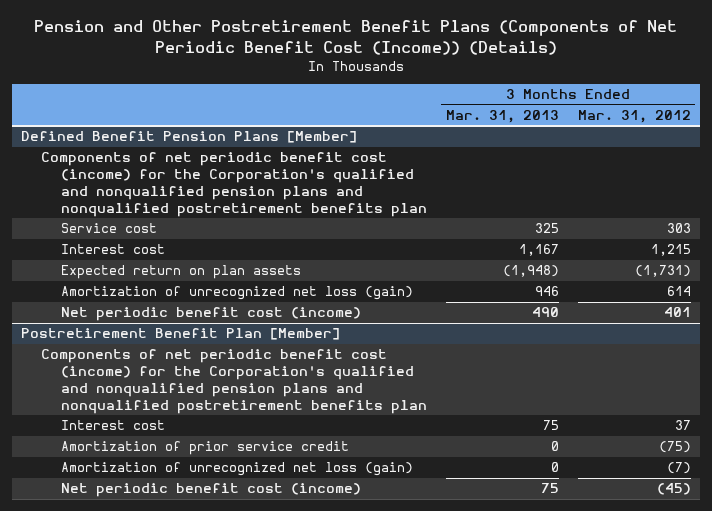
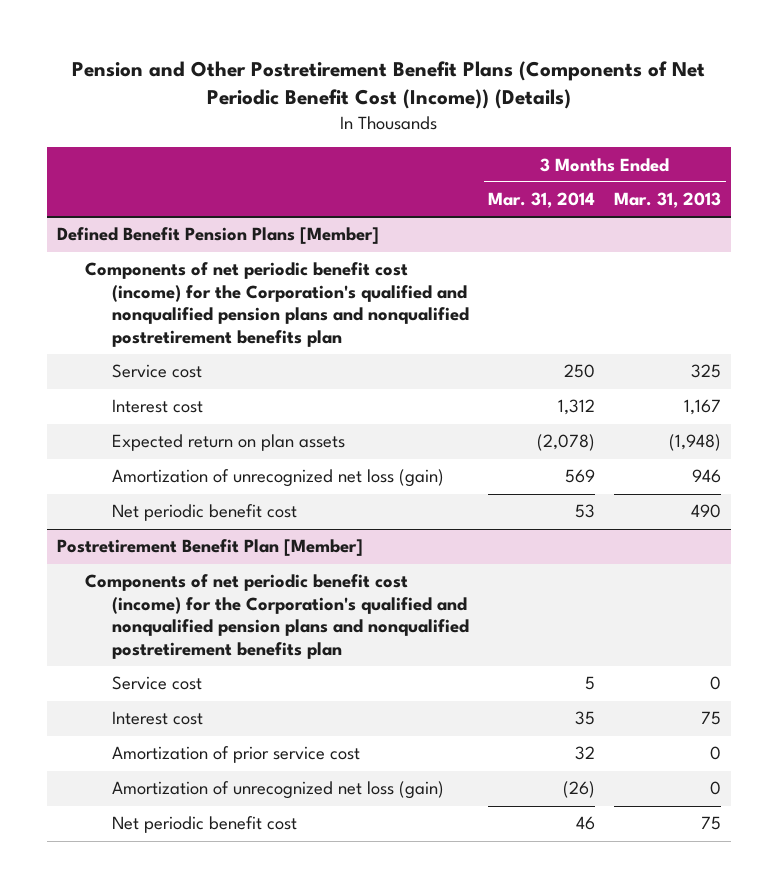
[577,110,691,124] Mar. 31, 2012 -> none
none -> [488,192,596,209] Mar. 31, 2014
[61,307,362,322] Net periodic benefit cost (income) -> [112,504,298,522] Net periodic benefit cost
none -> [112,676,203,691] Service cost
[61,441,350,456] Amortization of prior service credit -> [112,746,361,764] Amortization of prior service cost
[61,483,362,498] Net periodic benefit cost (income) -> [112,816,298,834] Net periodic benefit cost

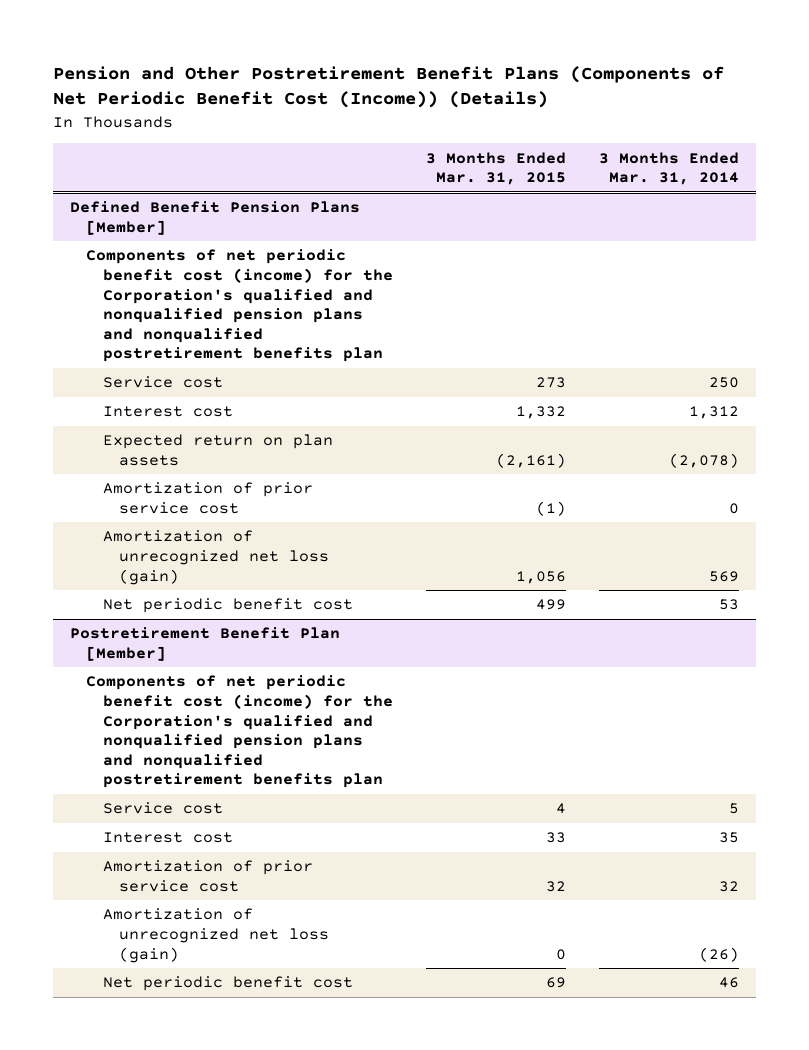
[614,192,722,209] Mar. 31, 2013 -> none
none -> [426,151,567,186] 3 Months Ended Mar. 31, 2015
none -> [102,482,313,514] Amortization of prior service cost

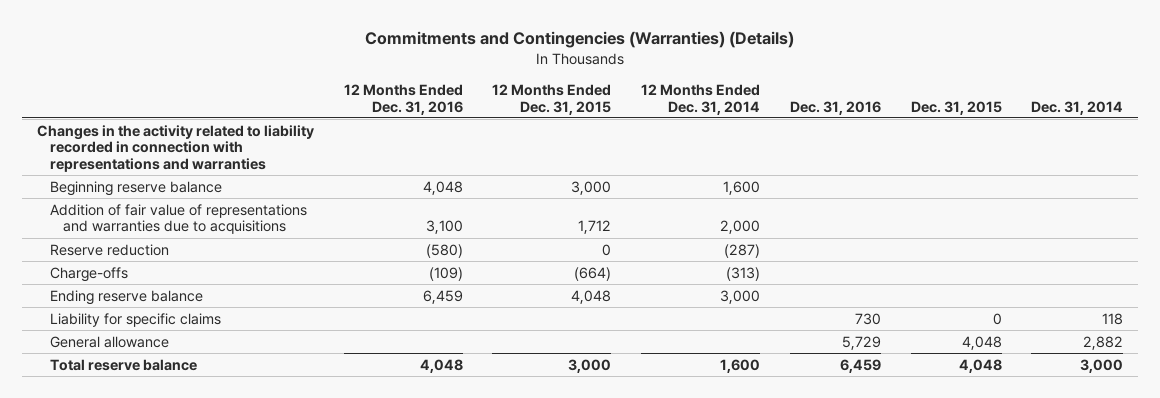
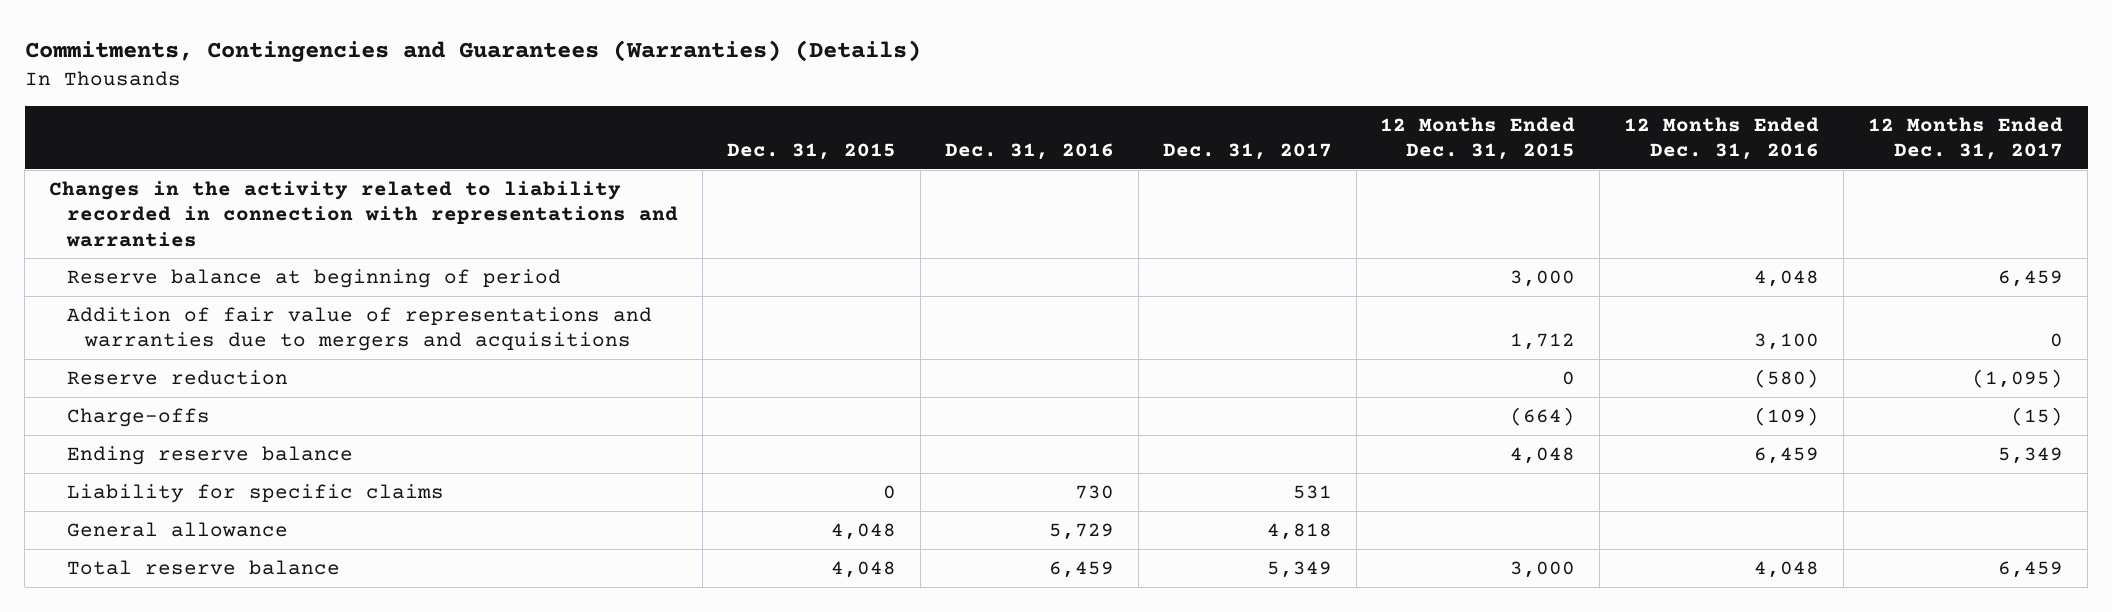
[365,31,795,49] Commitments and Contingencies (Warranties) (Details) -> [24,39,921,62] Commitments, Contingencies and Guarantees (Warranties) (Details)
[641,83,761,115] 12 Months Ended Dec. 31, 2014 -> none
[1031,100,1124,115] Dec. 31, 2014 -> none
none -> [1162,143,1332,161] Dec. 31, 2017
none -> [1868,116,2064,161] 12 Months Ended Dec. 31, 2017
[49,180,222,196] Beginning reserve balance -> [66,268,561,288] Reserve balance at beginning of period
[49,203,307,235] Addition of fair value of representations and warranties due to acquisitions -> [66,306,652,352] Addition of fair value of representations and warranties due to mergers and acquisitions

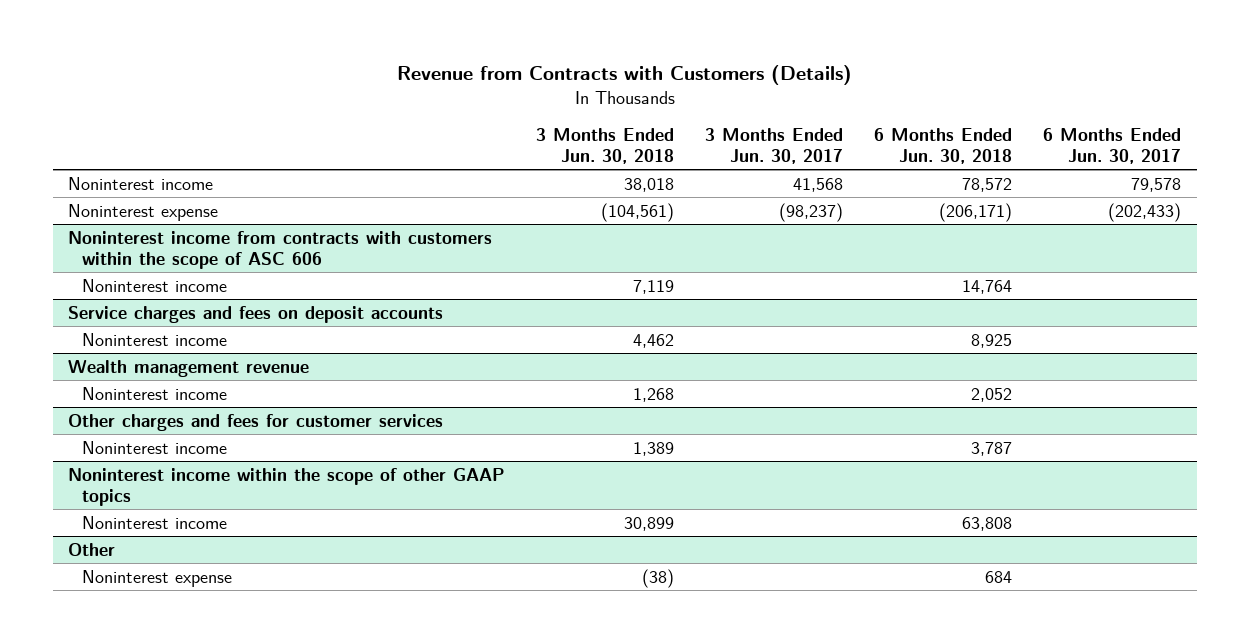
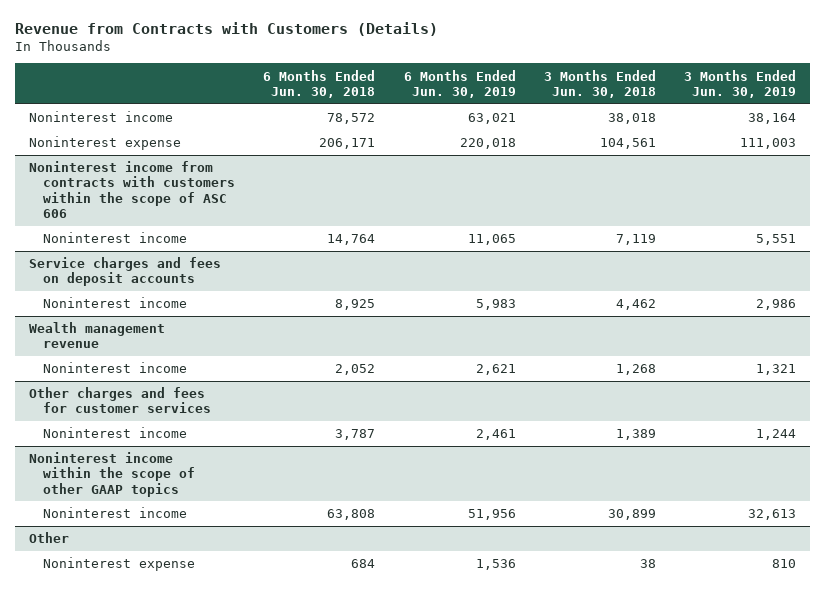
[705,127,844,164] 3 Months Ended Jun. 30, 2017 -> none
[1043,127,1182,164] 6 Months Ended Jun. 30, 2017 -> none
none -> [403,69,516,98] 6 Months Ended Jun. 30, 2019
none -> [684,69,797,98] 3 Months Ended Jun. 30, 2019
[601,202,675,222] (104,561) -> [599,138,656,150] 104,561
[939,202,1013,222] (206,171) -> [319,138,376,150] 206,171
[642,568,675,588] (38) -> [639,559,656,569] 38

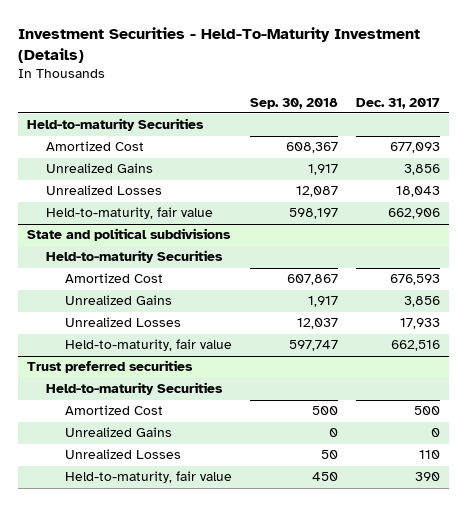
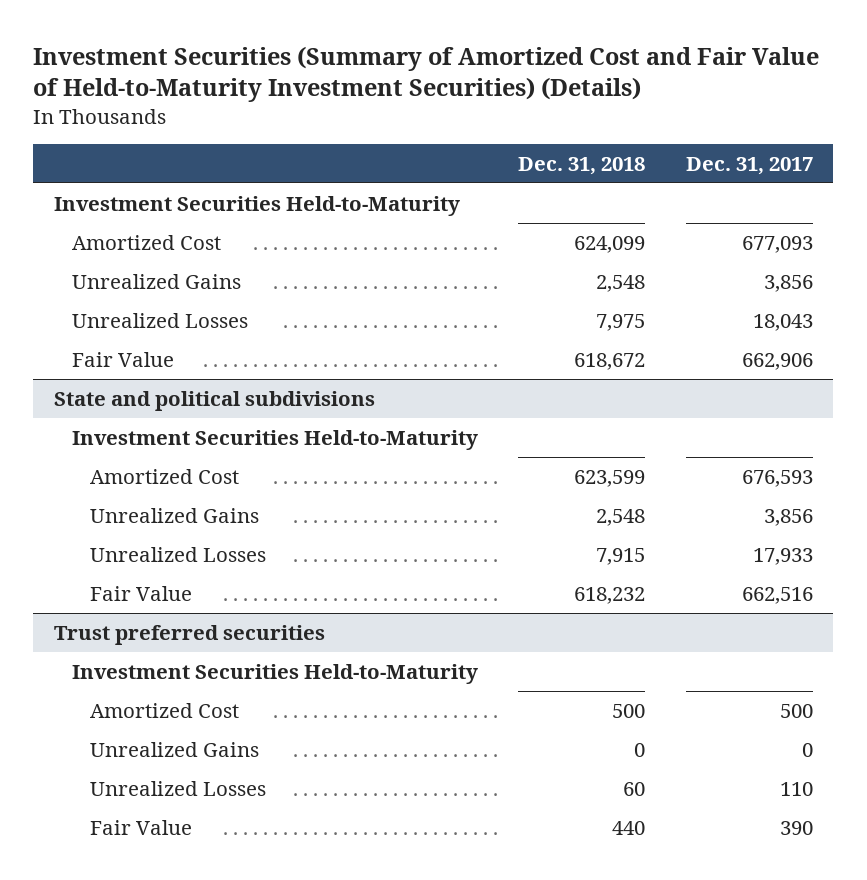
[17,26,420,63] Investment Securities - Held-To-Maturity Investment (Details) -> [33,45,820,103] Investment Securities (Summary of Amortized Cost and Fair Value of Held-to-Maturity Investment Securities) (Details)
[249,97,338,109] Sep. 30, 2018 -> none
none -> [518,156,646,175] Dec. 31, 2018
[26,118,204,132] Held-to-maturity Securities -> [53,195,460,216] Investment Securities Held-to-Maturity
[45,207,213,220] Held-to-maturity, fair value -> [71,351,174,367] Fair Value
[45,250,223,264] Held-to-maturity Securities -> [71,429,478,450] Investment Securities Held-to-Maturity
[64,339,232,352] Held-to-maturity, fair value -> [90,585,193,601] Fair Value
[45,382,223,396] Held-to-maturity Securities -> [71,663,478,684] Investment Securities Held-to-Maturity
[64,471,232,484] Held-to-maturity, fair value -> [90,819,193,835] Fair Value

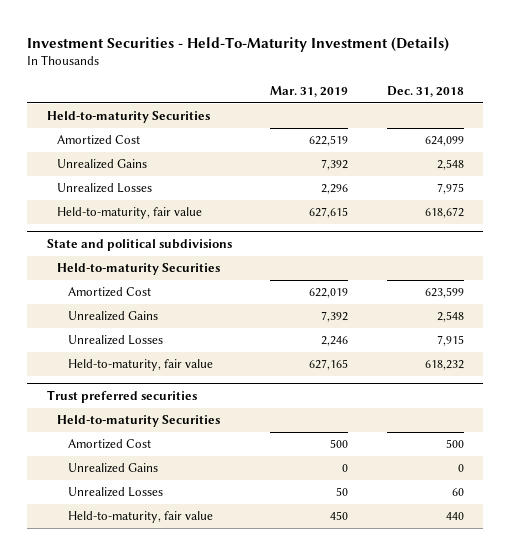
[33,45,820,103] Investment Securities (Summary of Amortized Cost and Fair Value of Held-to-Maturity Investment Securities) (Details) -> [27,36,450,52] Investment Securities - Held-To-Maturity Investment (Details)
[686,156,814,175] Dec. 31, 2017 -> none
none -> [270,85,349,97] Mar. 31, 2019
[53,195,460,216] Investment Securities Held-to-Maturity -> [46,111,210,124] Held-to-maturity Securities
[71,351,174,367] Fair Value -> [57,207,203,220] Held-to-maturity, fair value
[71,429,478,450] Investment Securities Held-to-Maturity -> [57,263,221,276] Held-to-maturity Securities
[90,585,193,601] Fair Value -> [68,359,214,372] Held-to-maturity, fair value
[71,663,478,684] Investment Securities Held-to-Maturity -> [57,415,221,428] Held-to-maturity Securities
[90,819,193,835] Fair Value -> [68,511,214,524] Held-to-maturity, fair value

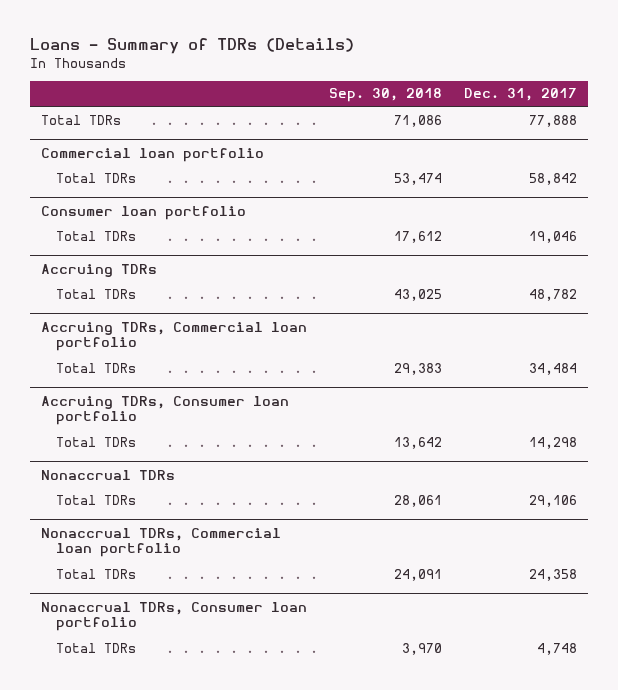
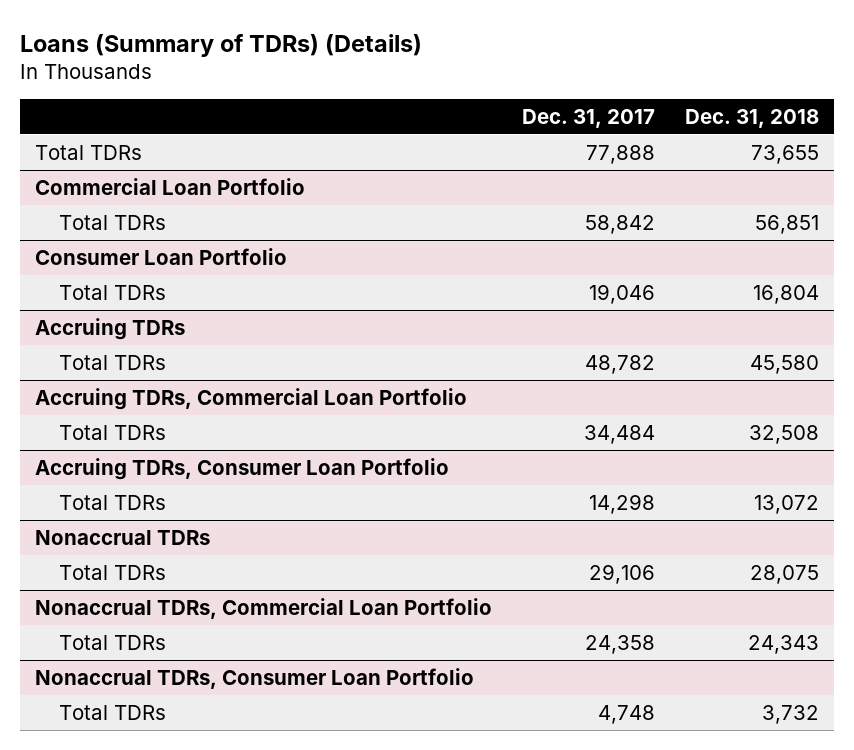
[29,38,354,55] Loans - Summary of TDRs (Details) -> [19,33,422,57] Loans (Summary of TDRs) (Details)
[328,88,442,103] Sep. 30, 2018 -> none
none -> [684,109,819,129] Dec. 31, 2018
[40,147,264,162] Commercial loan portfolio -> [34,177,305,195] Commercial Loan Portfolio
[40,205,246,220] Consumer loan portfolio -> [34,247,287,265] Consumer Loan Portfolio
[40,321,307,352] Accruing TDRs, Commercial loan portfolio -> [34,387,467,410] Accruing TDRs, Commercial Loan Portfolio
[40,395,289,426] Accruing TDRs, Consumer loan portfolio -> [34,457,449,480] Accruing TDRs, Consumer Loan Portfolio
[40,527,281,558] Nonaccrual TDRs, Commercial loan portfolio -> [34,597,492,619] Nonaccrual TDRs, Commercial Loan Portfolio
[40,601,307,632] Nonaccrual TDRs, Consumer loan portfolio -> [34,667,474,689] Nonaccrual TDRs, Consumer Loan Portfolio

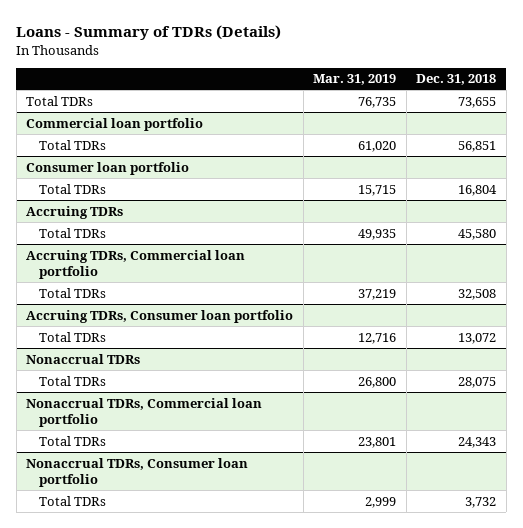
[19,33,422,57] Loans (Summary of TDRs) (Details) -> [16,24,282,40] Loans - Summary of TDRs (Details)
[521,109,655,129] Dec. 31, 2017 -> none
none -> [313,74,397,86] Mar. 31, 2019
[34,177,305,195] Commercial Loan Portfolio -> [26,117,204,131] Commercial loan portfolio
[34,247,287,265] Consumer Loan Portfolio -> [26,161,190,175] Consumer loan portfolio
[34,387,467,410] Accruing TDRs, Commercial Loan Portfolio -> [26,249,246,280] Accruing TDRs, Commercial loan portfolio
[34,457,449,480] Accruing TDRs, Consumer Loan Portfolio -> [26,309,294,323] Accruing TDRs, Consumer loan portfolio
[34,597,492,619] Nonaccrual TDRs, Commercial Loan Portfolio -> [26,397,263,428] Nonaccrual TDRs, Commercial loan portfolio
[34,667,474,689] Nonaccrual TDRs, Consumer Loan Portfolio -> [26,457,249,488] Nonaccrual TDRs, Consumer loan portfolio

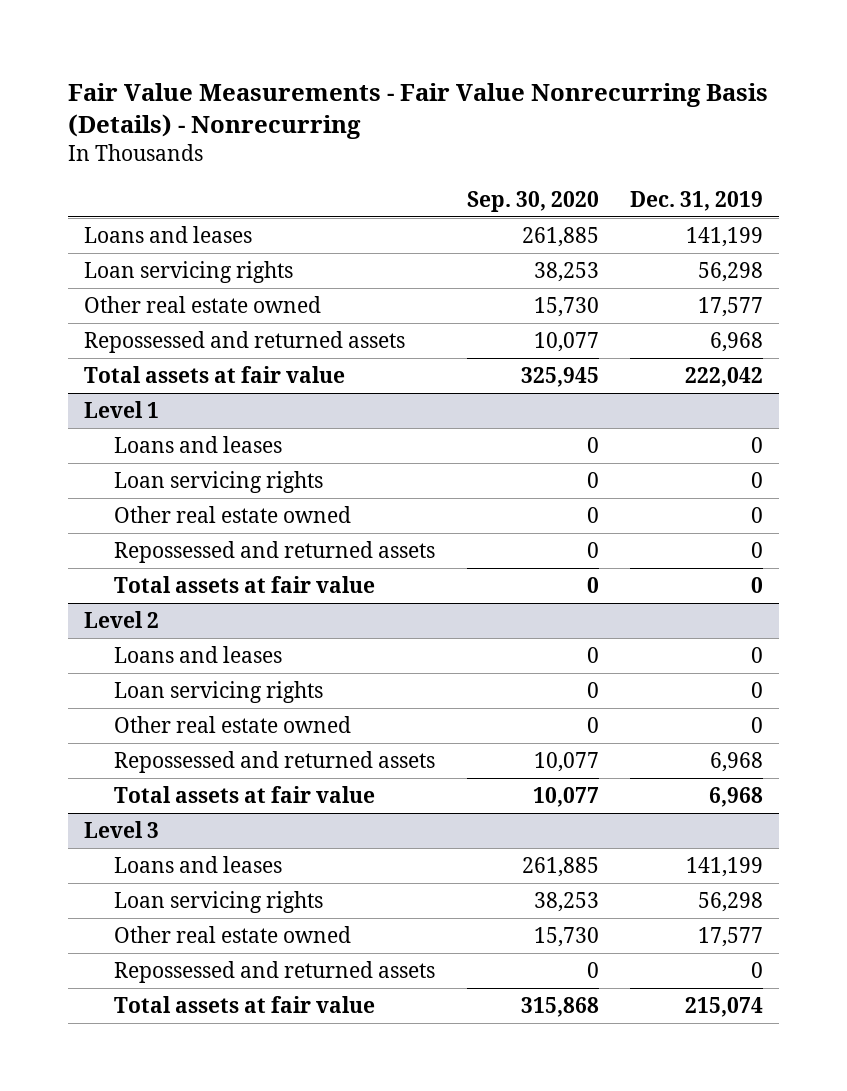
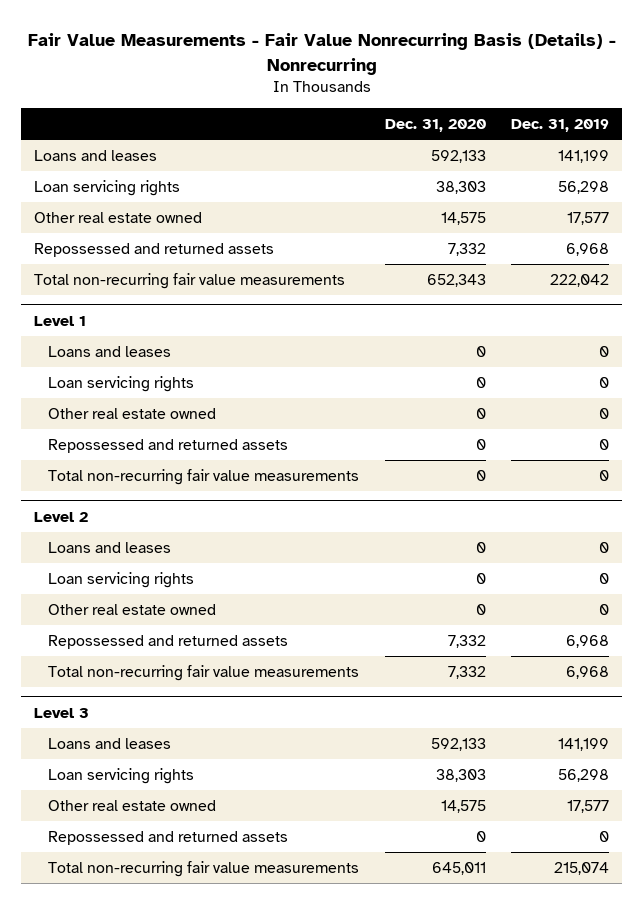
[466,190,599,212] Sep. 30, 2020 -> none
none -> [384,118,486,132] Dec. 31, 2020
[83,365,345,383] Total assets at fair value -> [34,273,346,290] Total non-recurring fair value measurements
[114,575,376,593] Total assets at fair value -> [48,469,360,486] Total non-recurring fair value measurements
[114,785,376,803] Total assets at fair value -> [48,665,360,682] Total non-recurring fair value measurements
[114,995,376,1013] Total assets at fair value -> [48,861,360,878] Total non-recurring fair value measurements

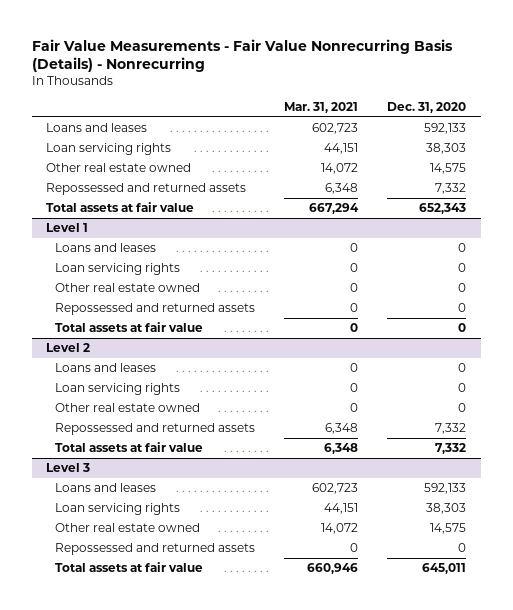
[510,118,609,132] Dec. 31, 2019 -> none
none -> [283,102,358,114] Mar. 31, 2021
[34,273,346,290] Total non-recurring fair value measurements -> [46,201,195,212] Total assets at fair value
[48,469,360,486] Total non-recurring fair value measurements -> [54,321,203,332] Total assets at fair value
[48,665,360,682] Total non-recurring fair value measurements -> [54,441,203,452] Total assets at fair value
[48,861,360,878] Total non-recurring fair value measurements -> [54,561,203,572] Total assets at fair value

